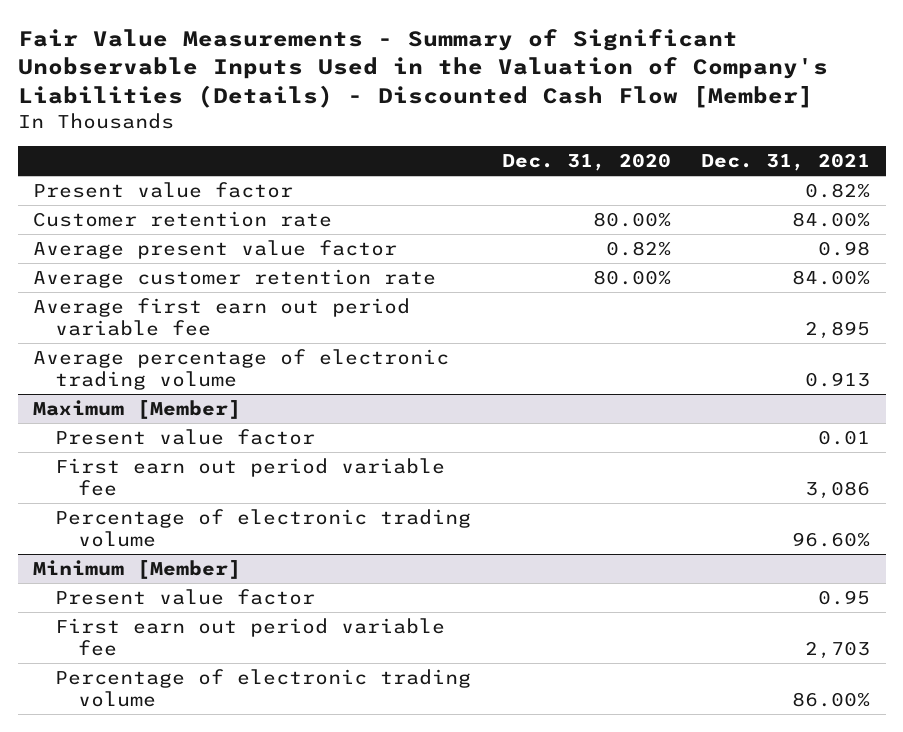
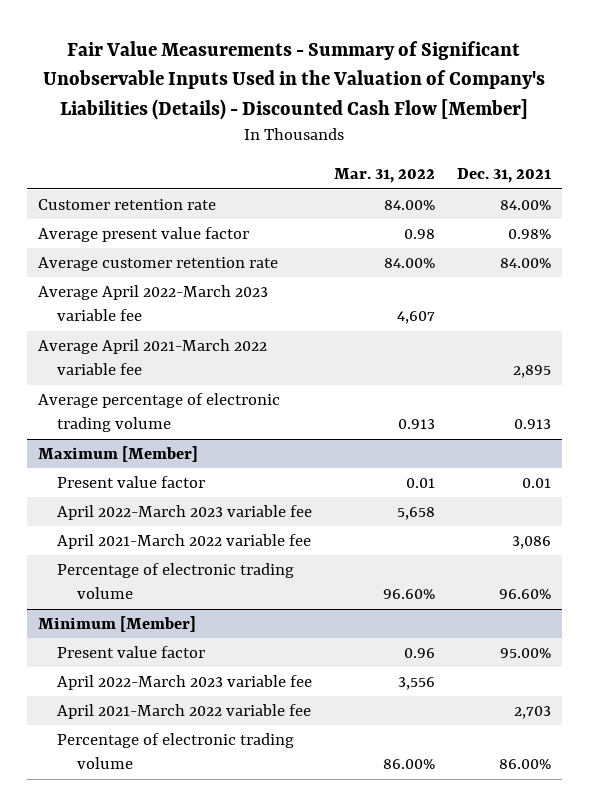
[501,152,671,171] Dec. 31, 2020 -> none
none -> [334,168,436,184] Mar. 31, 2022
[32,181,293,198] Present value factor -> none
[818,240,871,256] 0.98 -> [508,229,552,240] 0.98%
none -> [37,285,268,322] Average April 2022-March 2023 variable fee
[32,297,410,336] Average first earn out period variable fee -> [37,339,267,376] Average April 2021-March 2022 variable fee
none -> [57,505,313,521] April 2022-March 2023 variable fee
[55,457,446,496] First earn out period variable fee -> [57,534,312,550] April 2021-March 2022 variable fee
[818,589,871,605] 0.95 -> [500,648,552,659] 95.00%
none -> [57,675,313,691] April 2022-March 2023 variable fee
[55,617,446,656] First earn out period variable fee -> [57,704,312,720] April 2021-March 2022 variable fee

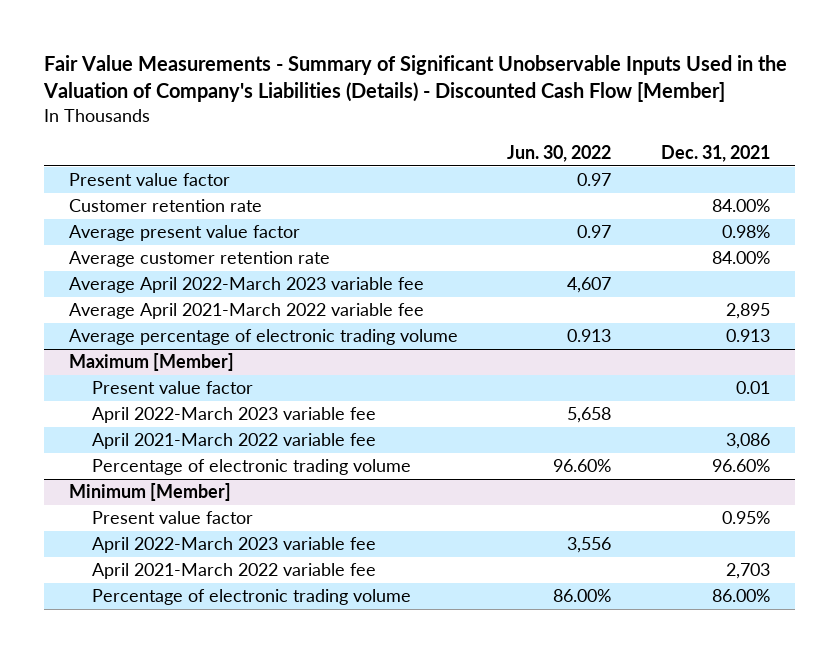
[334,168,436,184] Mar. 31, 2022 -> none
none -> [507,144,612,162] Jun. 30, 2022
none -> [68,173,230,187] Present value factor
[500,648,552,659] 95.00% -> [722,511,771,525] 0.95%

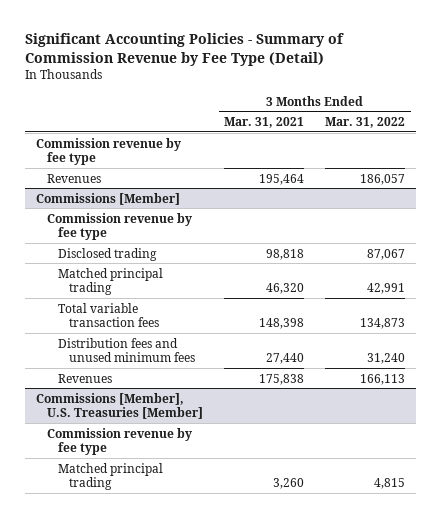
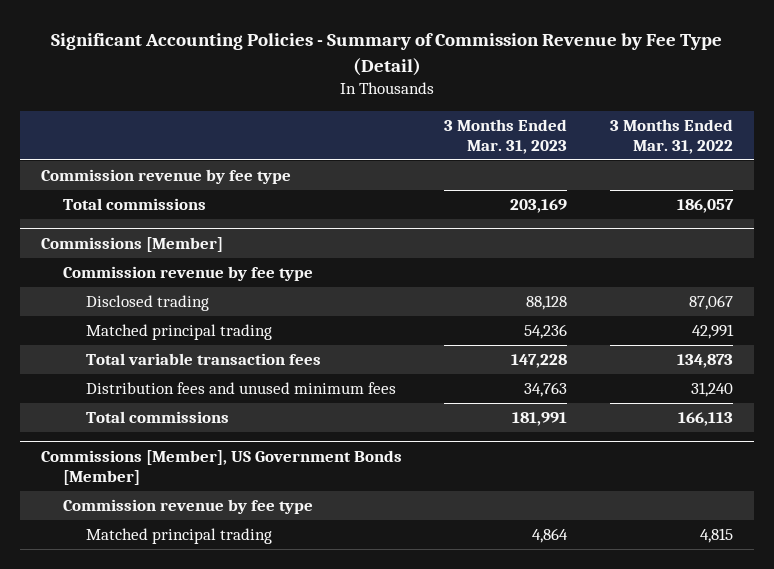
[224,117,305,129] Mar. 31, 2021 -> none
none -> [444,119,568,154] 3 Months Ended Mar. 31, 2023
[46,173,101,183] Revenues -> [63,198,207,211] Total commissions
[35,392,203,420] Commissions [Member], U.S. Treasuries [Member] -> none
[57,373,112,383] Revenues -> [85,411,229,424] Total commissions
none -> [41,450,403,485] Commissions [Member], US Government Bonds [Member]

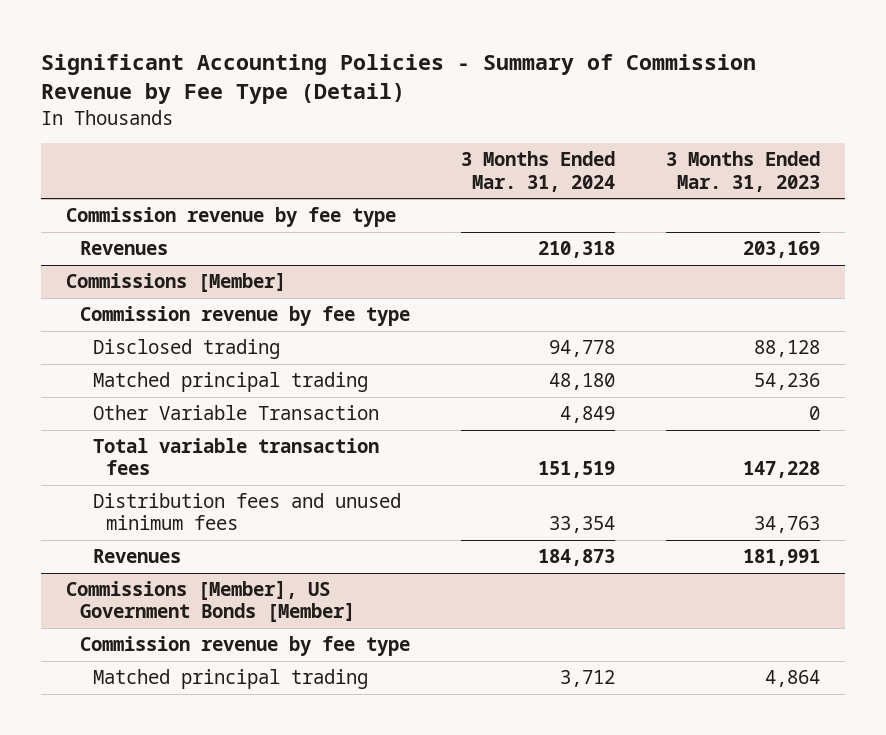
[609,119,733,154] 3 Months Ended Mar. 31, 2022 -> none
none -> [460,151,615,192] 3 Months Ended Mar. 31, 2024
[63,198,207,211] Total commissions -> [79,241,168,256] Revenues
none -> [93,405,380,421] Other Variable Transaction
[85,411,229,424] Total commissions -> [93,549,182,564] Revenues

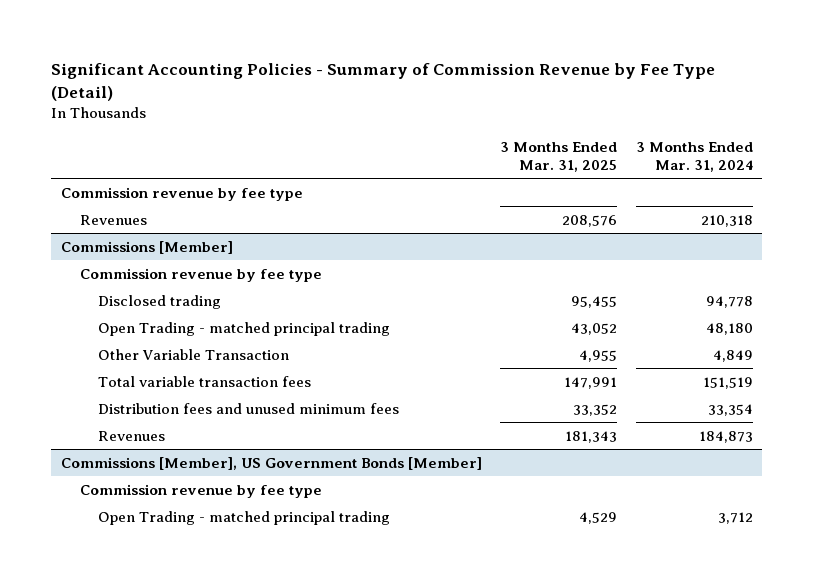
[665,151,820,192] 3 Months Ended Mar. 31, 2023 -> none
none -> [500,141,618,172] 3 Months Ended Mar. 31, 2025
[93,372,369,393] Matched principal trading -> [98,321,391,336] Open Trading - matched principal trading
[93,669,369,690] Matched principal trading -> [98,510,391,525] Open Trading - matched principal trading

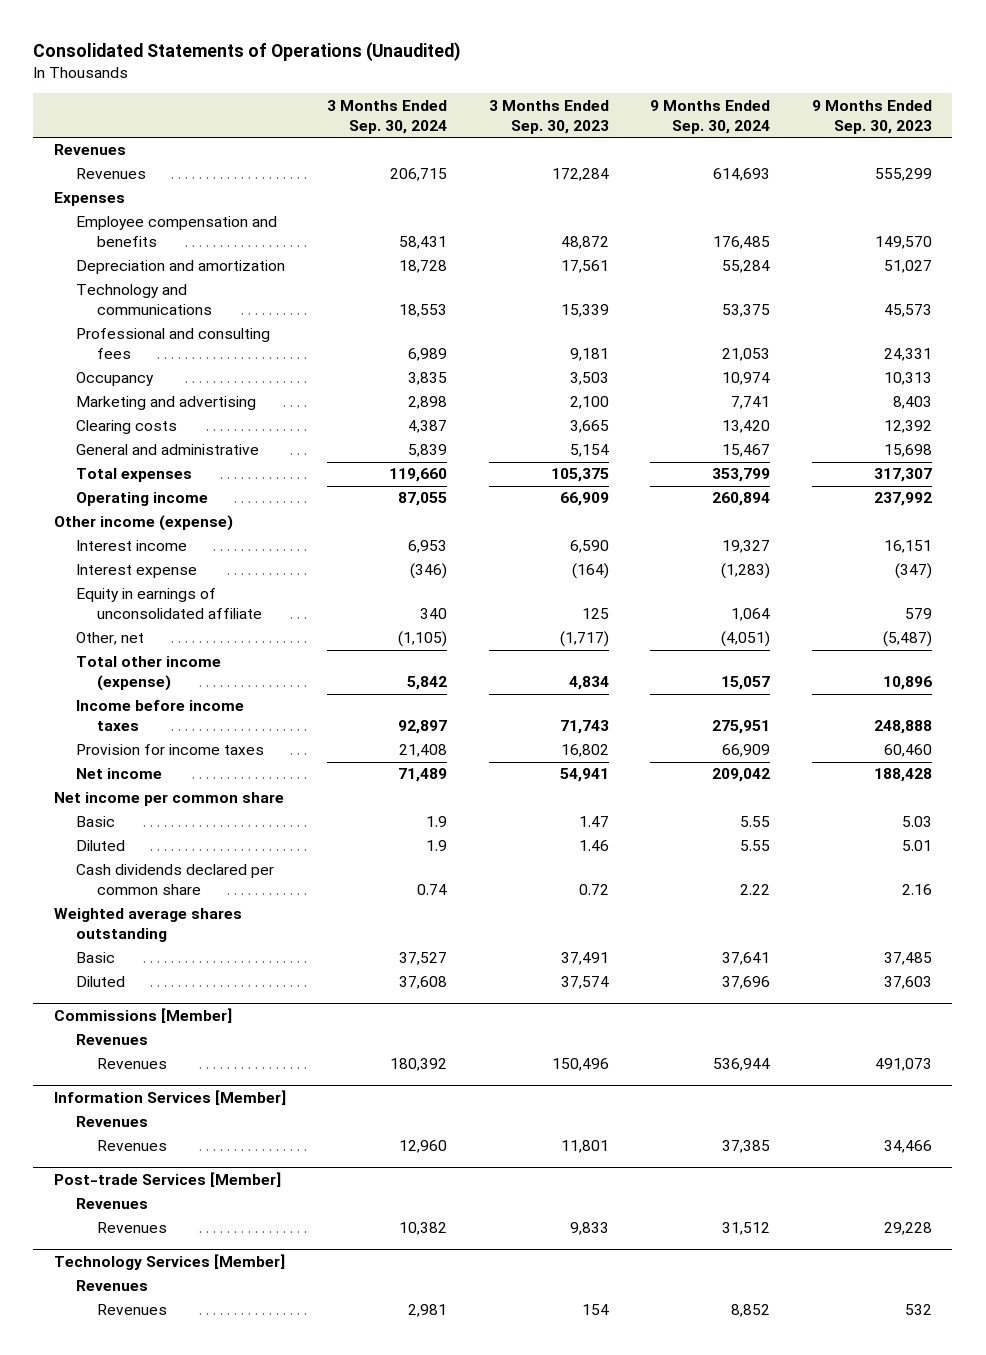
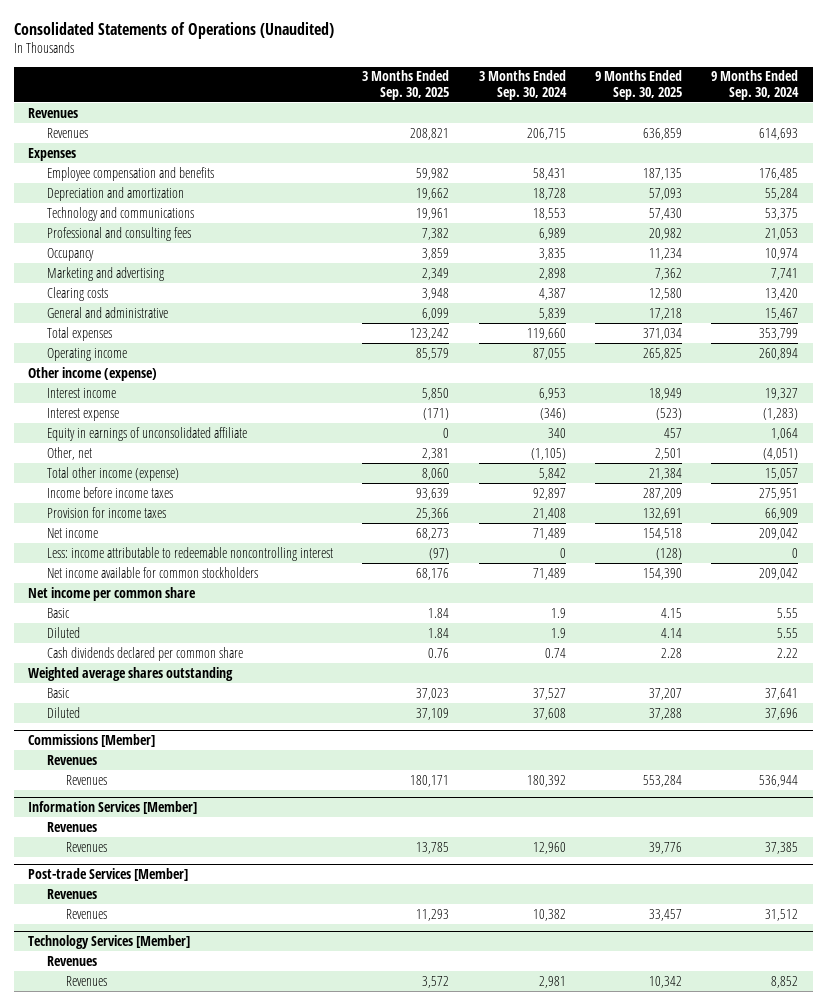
[488,99,609,134] 3 Months Ended Sep. 30, 2023 -> none
[811,99,932,134] 9 Months Ended Sep. 30, 2023 -> none
none -> [362,70,450,100] 3 Months Ended Sep. 30, 2025
none -> [595,70,683,100] 9 Months Ended Sep. 30, 2025
none -> [47,546,334,561] Less: income attributable to redeemable noncontrolling interest
none -> [47,566,259,578] Net income available for common stockholders

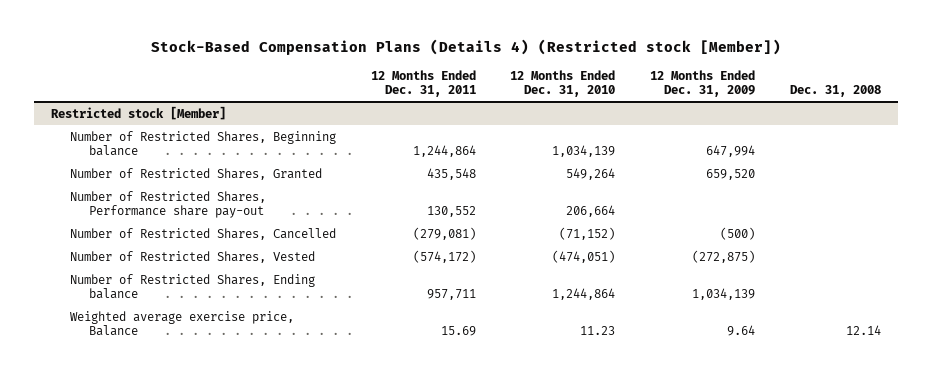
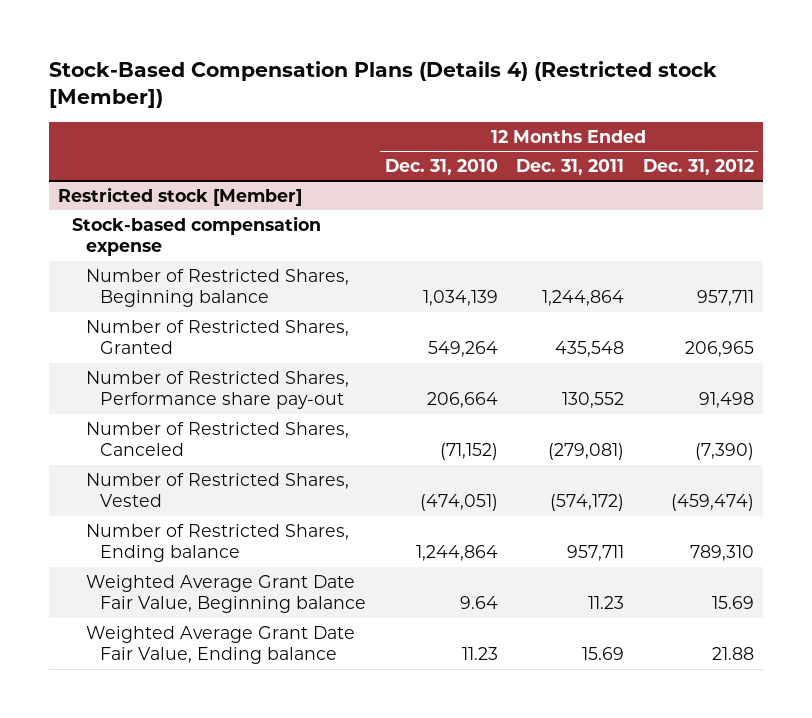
[650,70,756,98] 12 Months Ended Dec. 31, 2009 -> none
[789,85,881,98] Dec. 31, 2008 -> none
none -> [642,158,754,175] Dec. 31, 2012
none -> [72,215,322,257] Stock-based compensation expense
[69,227,336,240] Number of Restricted Shares, Cancelled -> [86,421,350,457] Number of Restricted Shares, Canceled
[69,310,294,336] Weighted average exercise price, Balance -> [86,574,367,614] Weighted Average Grant Date Fair Value, Beginning balance
[440,325,476,336] 15.69 -> [588,596,625,610] 11.23
[580,325,616,335] 11.23 -> [459,596,498,610] 9.64
none -> [86,625,356,665] Weighted Average Grant Date Fair Value, Ending balance

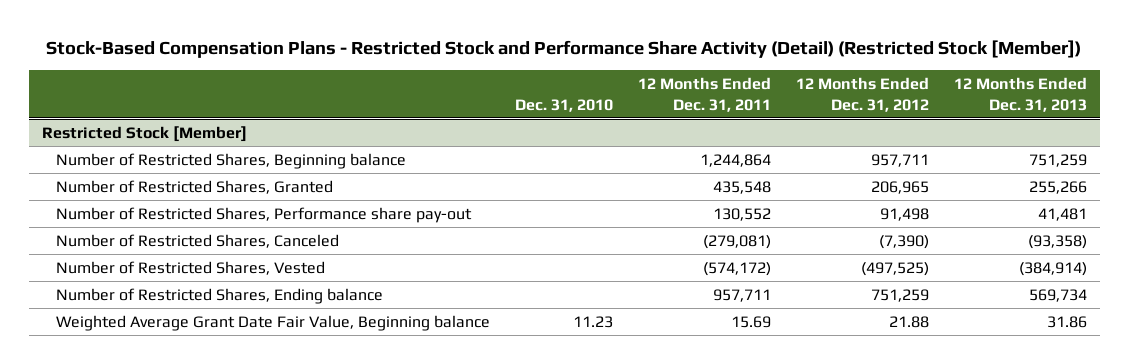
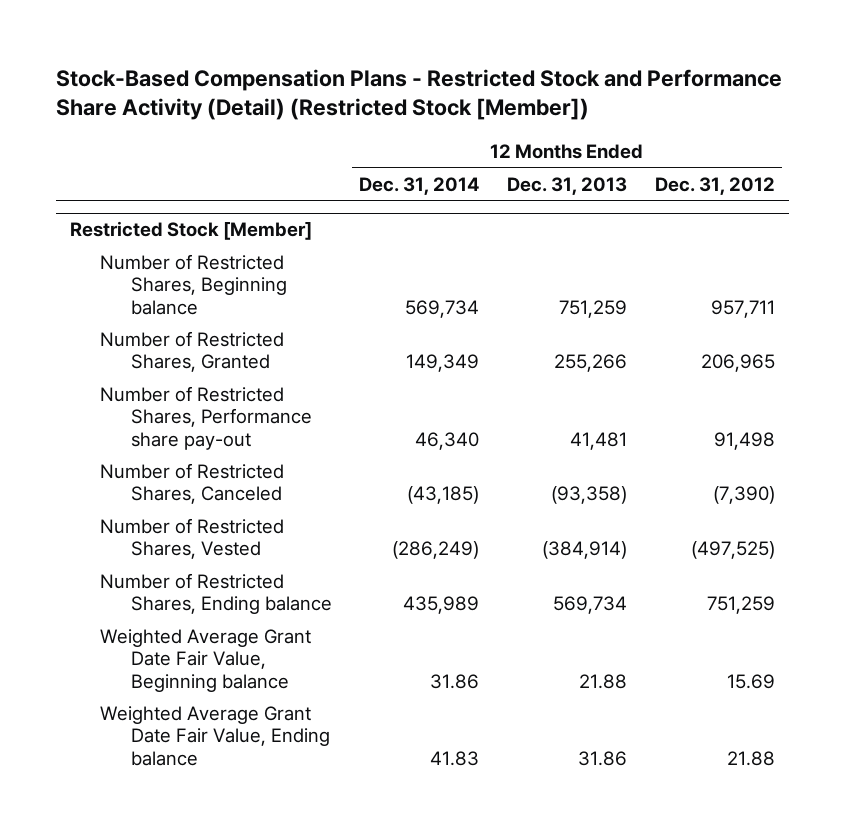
[515,98,614,112] Dec. 31, 2010 -> none
[638,77,772,112] 12 Months Ended Dec. 31, 2011 -> none
none -> [359,177,480,196] Dec. 31, 2014
[889,315,930,328] 21.88 -> [726,673,775,689] 15.69
[1047,315,1088,328] 31.86 -> [579,673,628,689] 21.88
none -> [100,706,330,766] Weighted Average Grant Date Fair Value, Ending balance

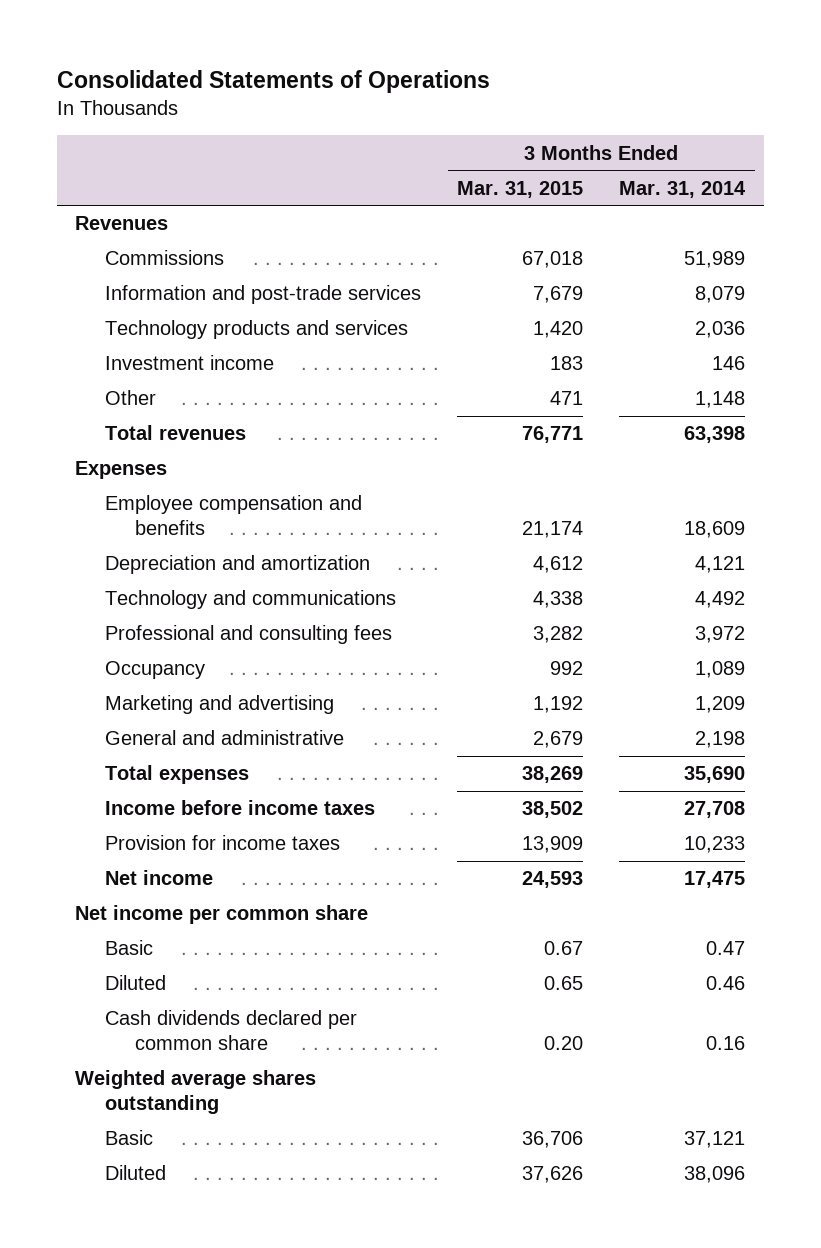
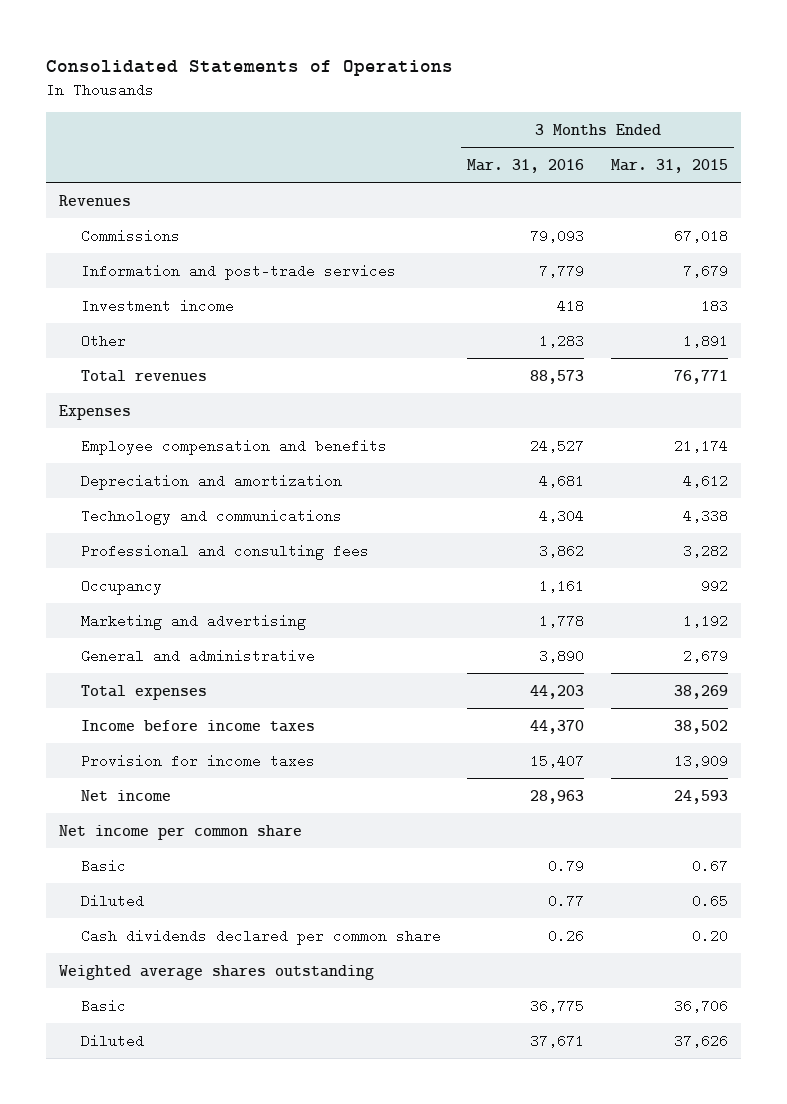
[619,180,747,198] Mar. 31, 2014 -> none
none -> [467,158,585,173] Mar. 31, 2016
[104,320,408,340] Technology products and services -> none
[550,391,584,406] 471 -> [682,333,728,348] 1,891

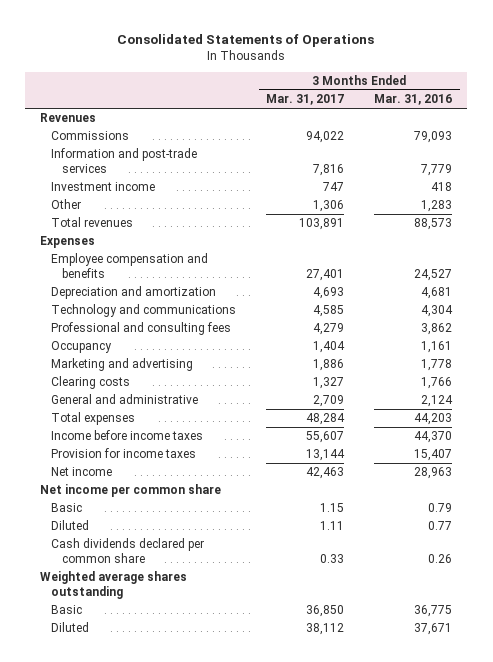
[610,158,728,173] Mar. 31, 2015 -> none
none -> [266,94,345,106] Mar. 31, 2017
none -> [51,376,131,390] Clearing costs
[539,648,585,663] 3,890 -> [421,395,454,408] 2,124

